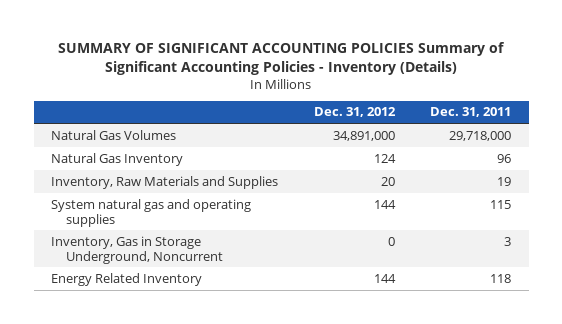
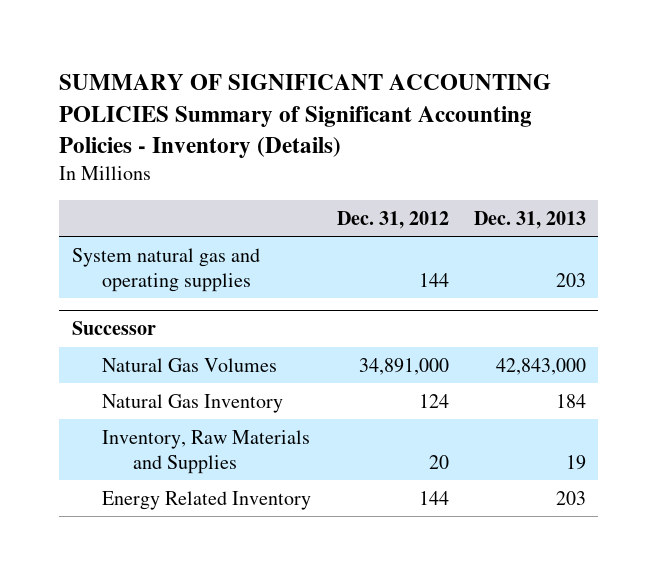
[429,107,511,118] Dec. 31, 2011 -> none
none -> [473,210,586,229] Dec. 31, 2013
[51,198,252,227] System natural gas and operating supplies -> [71,247,260,292] System natural gas and operating supplies
none -> [71,321,156,336] Successor
[51,235,223,264] Inventory, Gas in Storage Underground, Noncurrent -> none

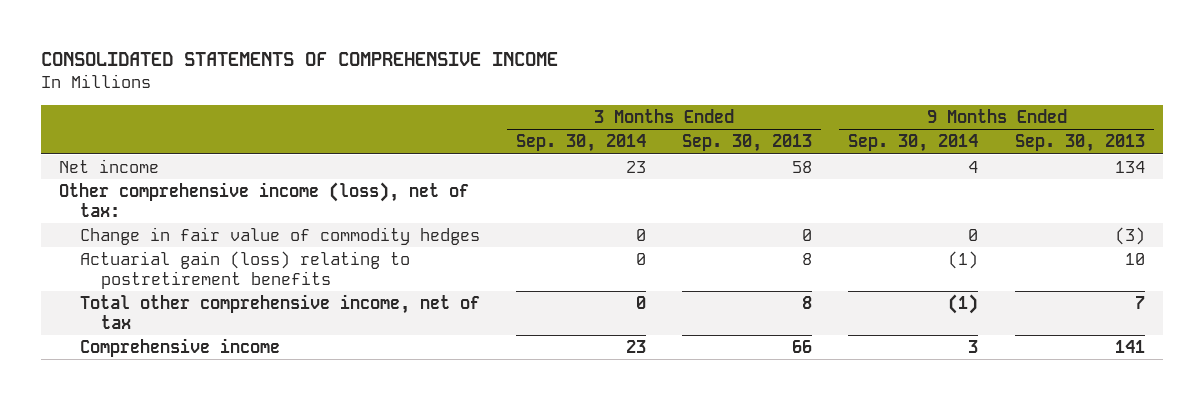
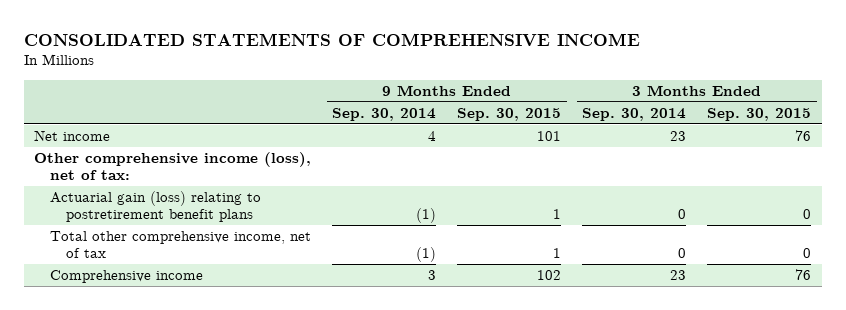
[682,134,813,153] Sep. 30, 2013 -> none
[1014,134,1145,153] Sep. 30, 2013 -> none
none -> [457,107,562,121] Sep. 30, 2015
none -> [707,107,812,121] Sep. 30, 2015
[79,226,480,245] Change in fair value of commodity hedges -> none
[79,250,410,290] Actuarial gain (loss) relating to postretirement benefits -> [50,190,262,223] Actuarial gain (loss) relating to postretirement benefit plans

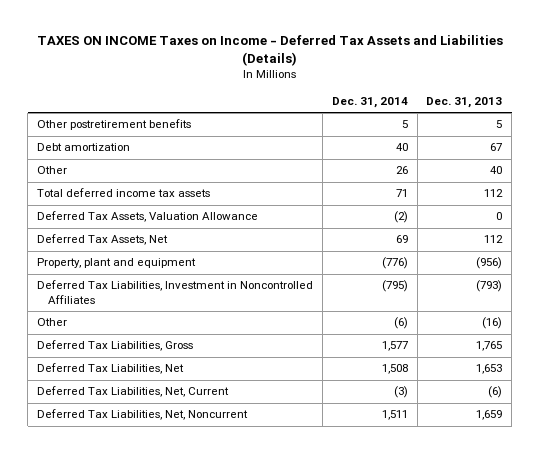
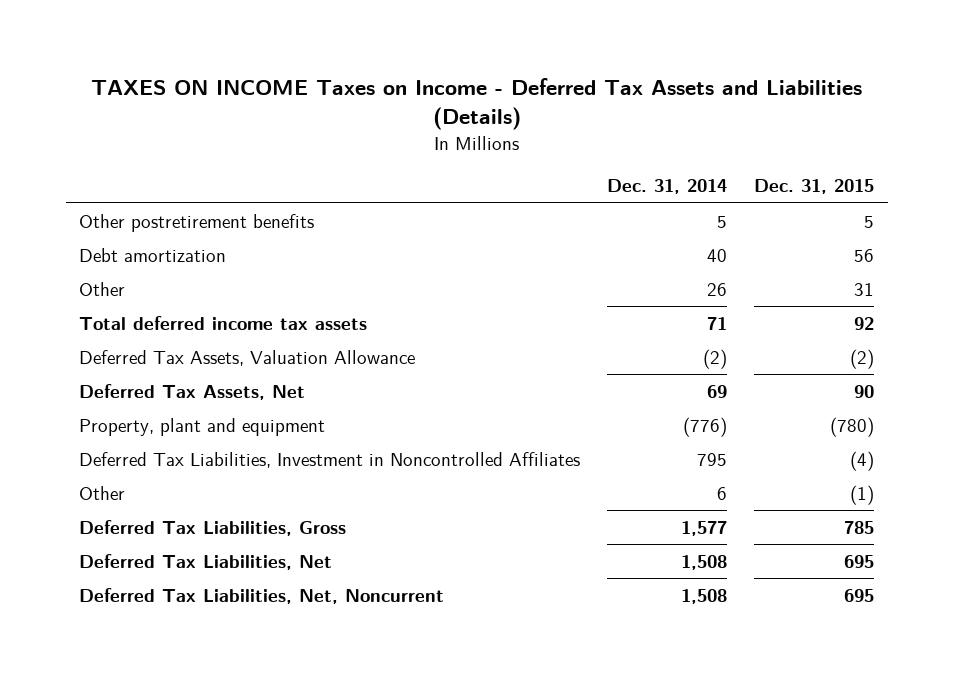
[426,96,503,108] Dec. 31, 2013 -> none
none -> [754,179,875,195] Dec. 31, 2015
[381,280,408,293] (795) -> [697,452,728,466] 795
[393,317,408,330] (6) -> [717,486,728,500] 6
[36,386,229,398] Deferred Tax Liabilities, Net, Current -> none
[381,410,408,421] 1,511 -> [681,588,728,604] 1,508

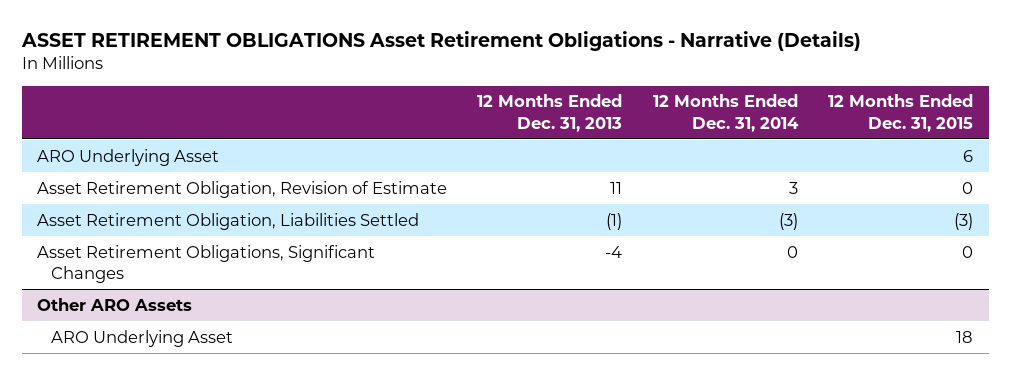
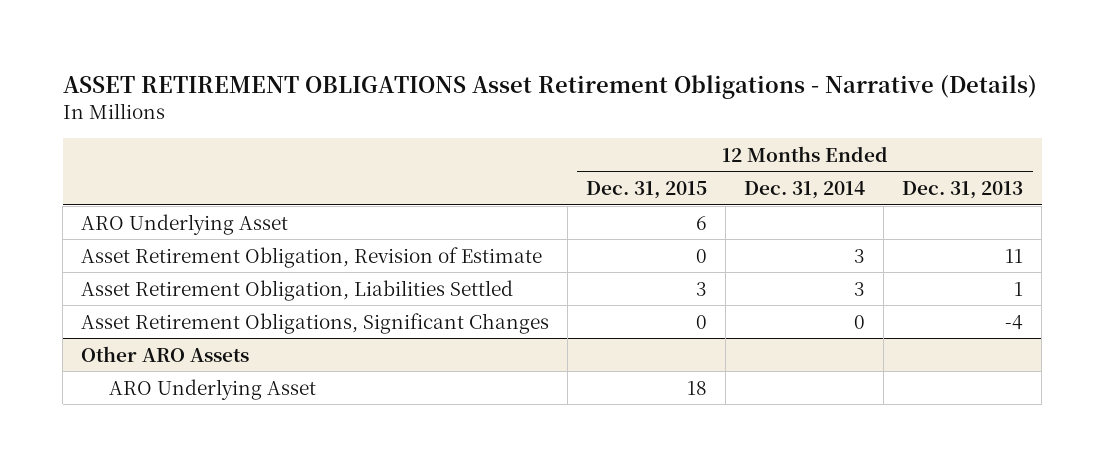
[606,212,623,230] (1) -> [1014,281,1024,296] 1
[778,212,798,230] (3) -> [854,281,866,296] 3
[954,212,974,230] (3) -> [696,281,708,296] 3

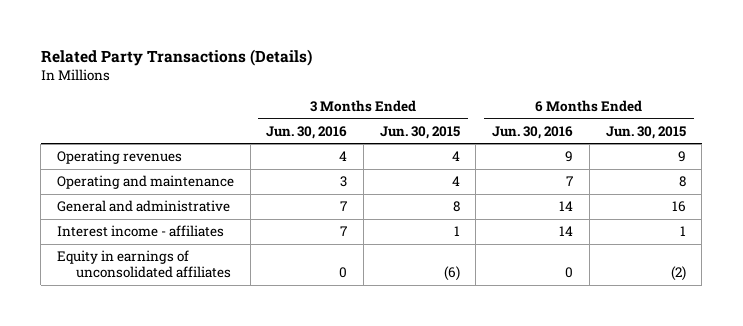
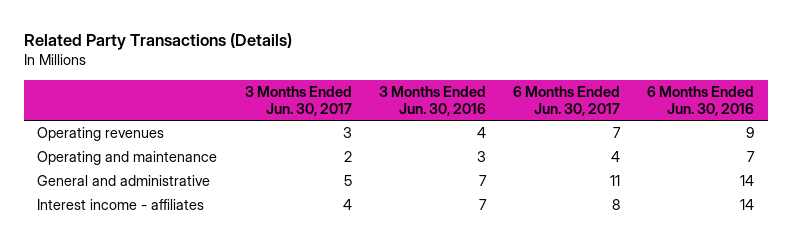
[379,125,460,139] Jun. 30, 2015 -> none
[605,125,686,139] Jun. 30, 2015 -> none
none -> [244,85,352,116] 3 Months Ended Jun. 30, 2017
none -> [513,85,621,116] 6 Months Ended Jun. 30, 2017
[56,250,231,279] Equity in earnings of unconsolidated affiliates -> none

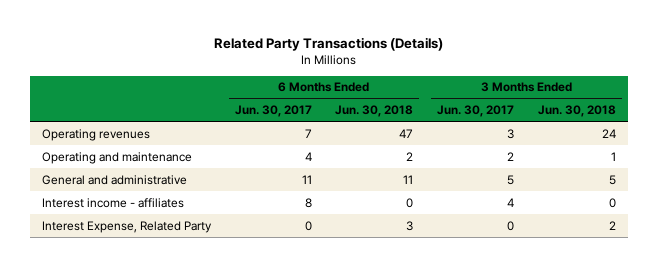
[378,85,486,116] 3 Months Ended Jun. 30, 2016 -> none
[647,85,755,116] 6 Months Ended Jun. 30, 2016 -> none
none -> [335,104,414,117] Jun. 30, 2018
none -> [537,104,616,117] Jun. 30, 2018
none -> [41,220,212,233] Interest Expense, Related Party

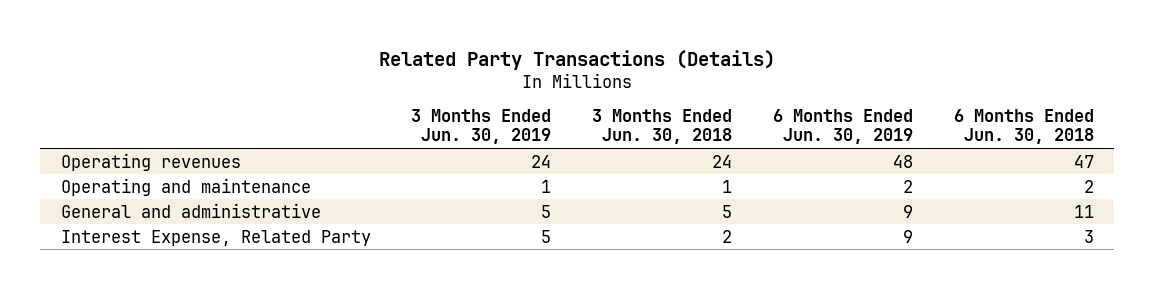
[234,104,312,117] Jun. 30, 2017 -> none
[437,104,515,117] Jun. 30, 2017 -> none
none -> [411,109,552,145] 3 Months Ended Jun. 30, 2019
none -> [772,109,913,145] 6 Months Ended Jun. 30, 2019
[41,197,184,208] Interest income - affiliates -> none

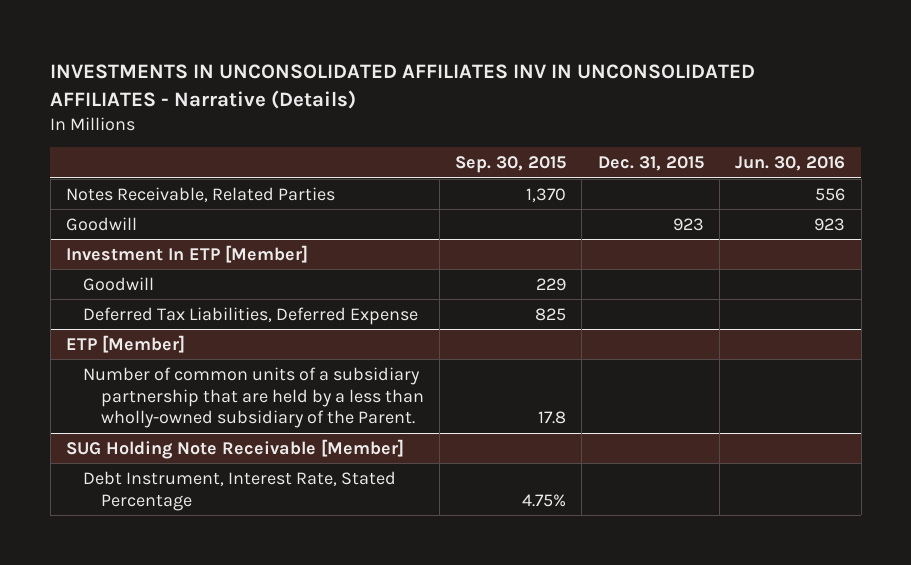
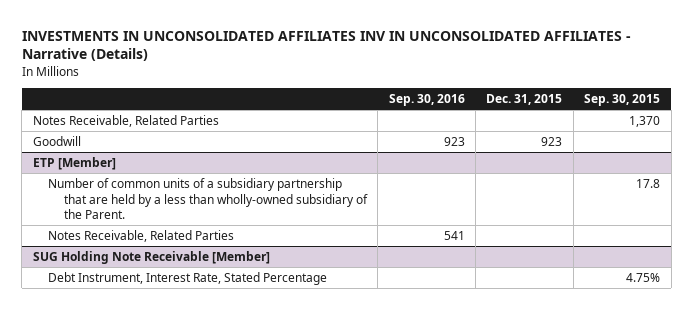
[735,156,846,172] Jun. 30, 2016 -> none
none -> [388,93,465,106] Sep. 30, 2016
[65,244,308,263] Investment In ETP [Member] -> none
[83,276,155,291] Goodwill -> none
[83,306,419,325] Deferred Tax Liabilities, Deferred Expense -> none
none -> [48,230,235,243] Notes Receivable, Related Parties

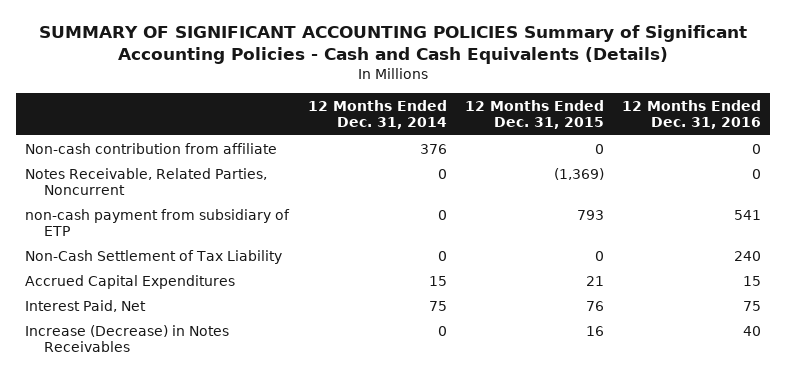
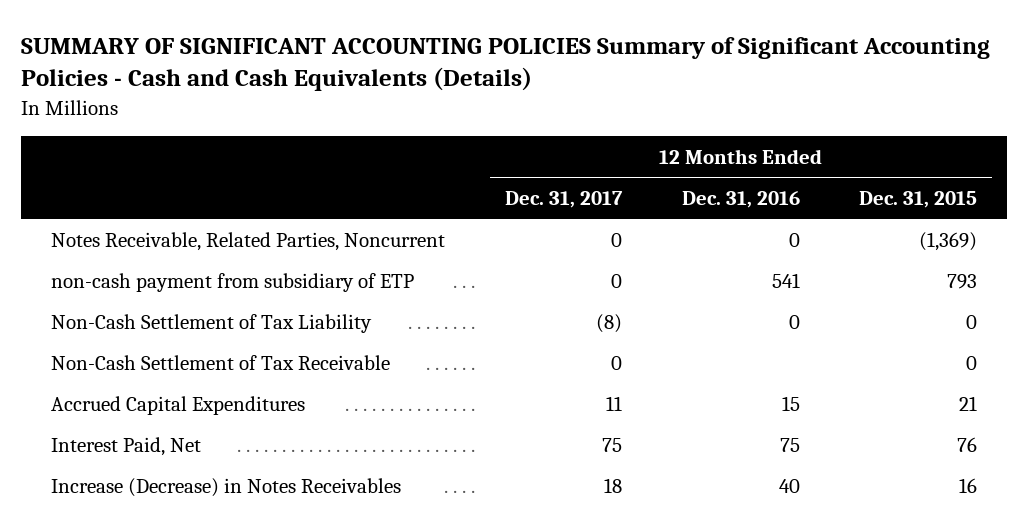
[307,100,447,130] 12 Months Ended Dec. 31, 2014 -> none
none -> [504,190,623,208] Dec. 31, 2017
[25,142,278,154] Non-cash contribution from affiliate -> none
[734,250,762,261] 240 -> [788,314,800,329] 0
none -> [50,354,390,370] Non-Cash Settlement of Tax Receivable

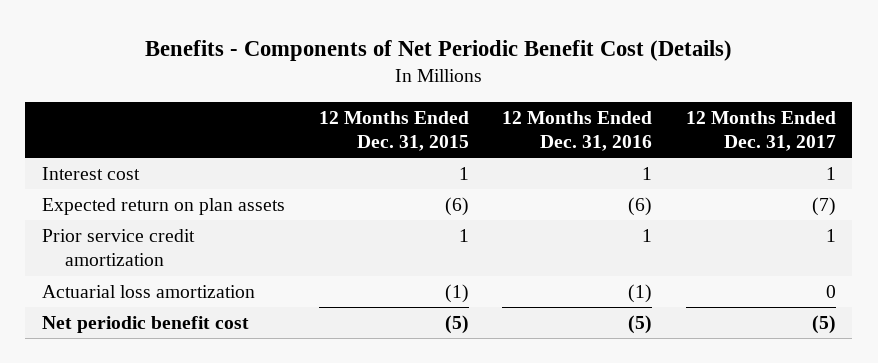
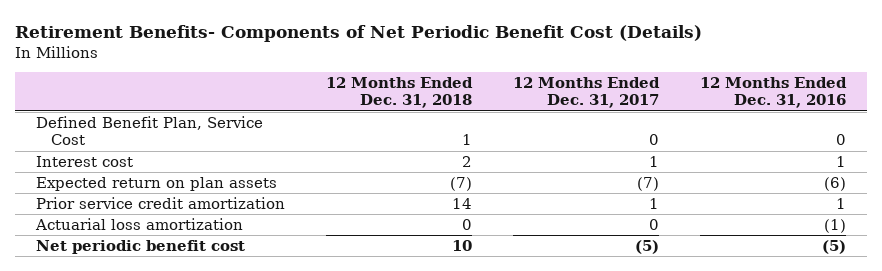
[144,39,732,61] Benefits - Components of Net Periodic Benefit Cost (Details) -> [15,24,703,42] Retirement Benefits- Components of Net Periodic Benefit Cost (Details)
[318,110,469,152] 12 Months Ended Dec. 31, 2015 -> none
none -> [326,77,474,109] 12 Months Ended Dec. 31, 2018
none -> [35,116,263,146] Defined Benefit Plan, Service Cost

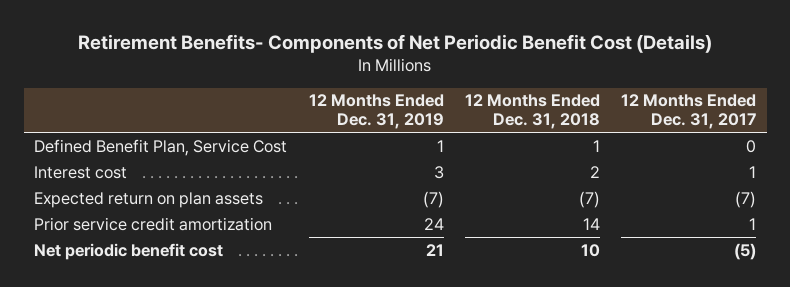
[700,77,848,109] 12 Months Ended Dec. 31, 2016 -> none
none -> [308,94,444,130] 12 Months Ended Dec. 31, 2019
[34,218,243,231] Actuarial loss amortization -> none

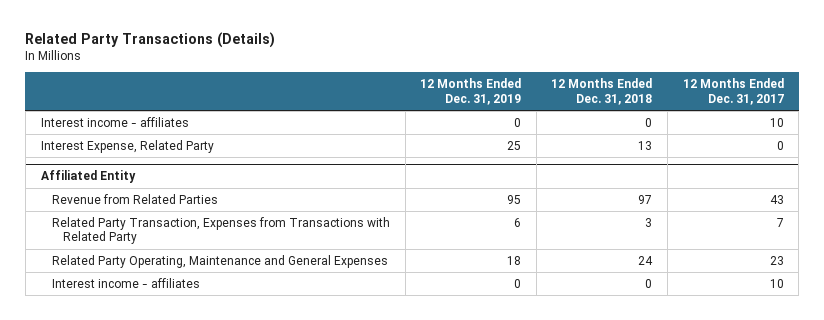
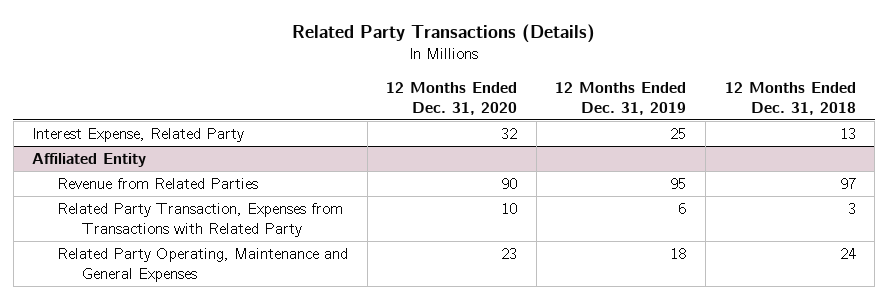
[682,78,784,105] 12 Months Ended Dec. 31, 2017 -> none
none -> [386,81,518,116] 12 Months Ended Dec. 31, 2020
[40,116,189,127] Interest income - affiliates -> none
[51,277,200,288] Interest income - affiliates -> none

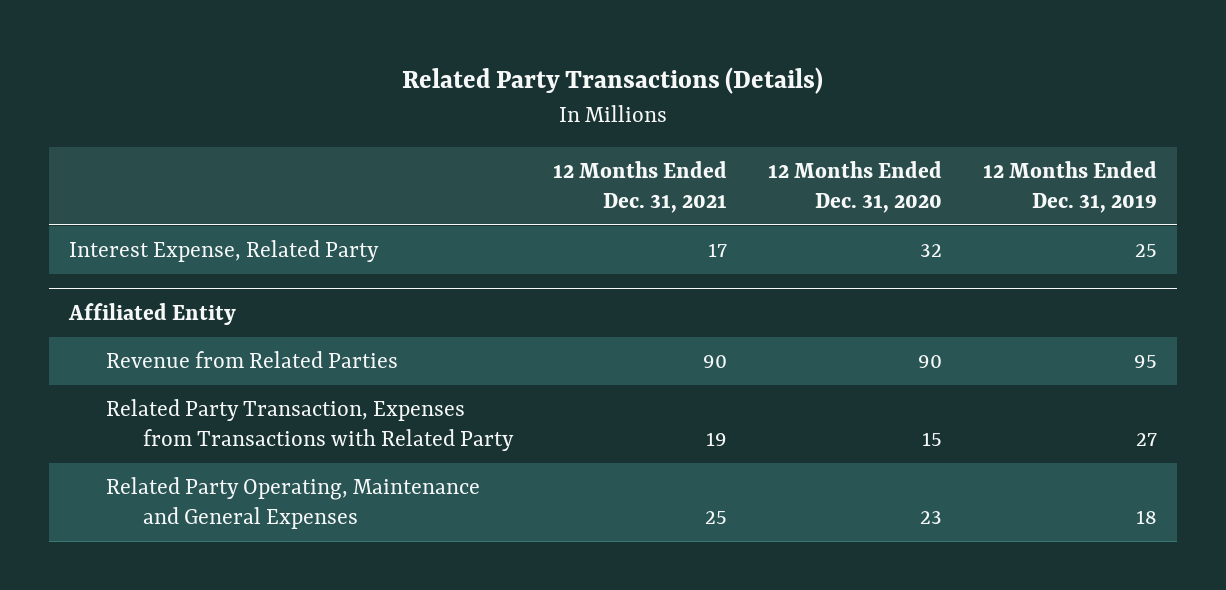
[724,81,856,116] 12 Months Ended Dec. 31, 2018 -> none
none -> [553,161,728,213] 12 Months Ended Dec. 31, 2021
[501,202,518,214] 10 -> [921,431,942,446] 15
[678,202,687,214] 6 -> [1135,432,1157,446] 27

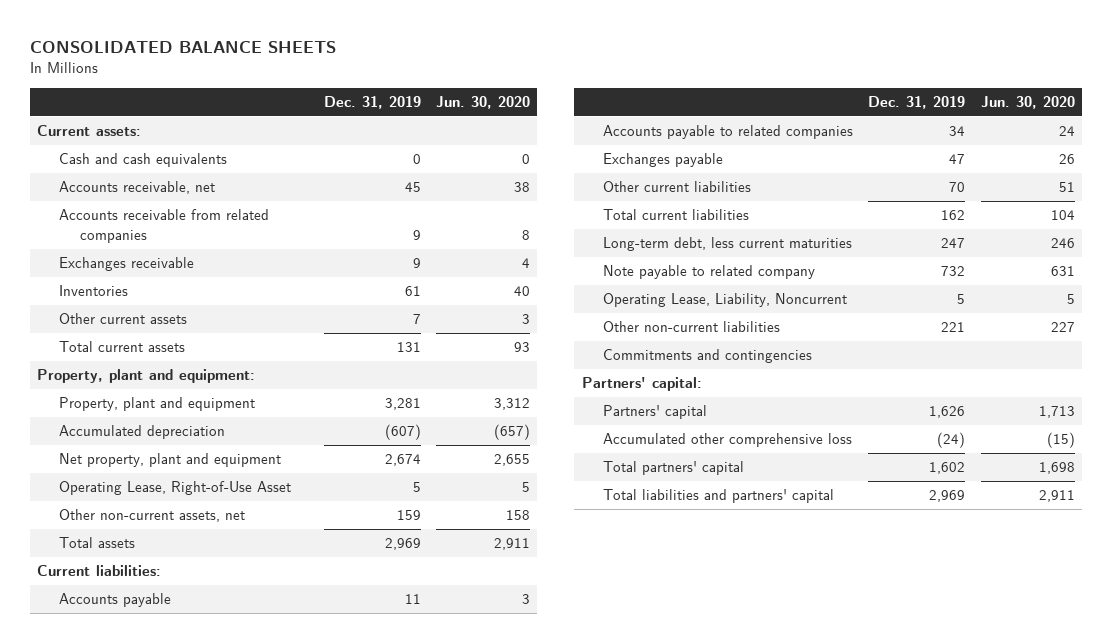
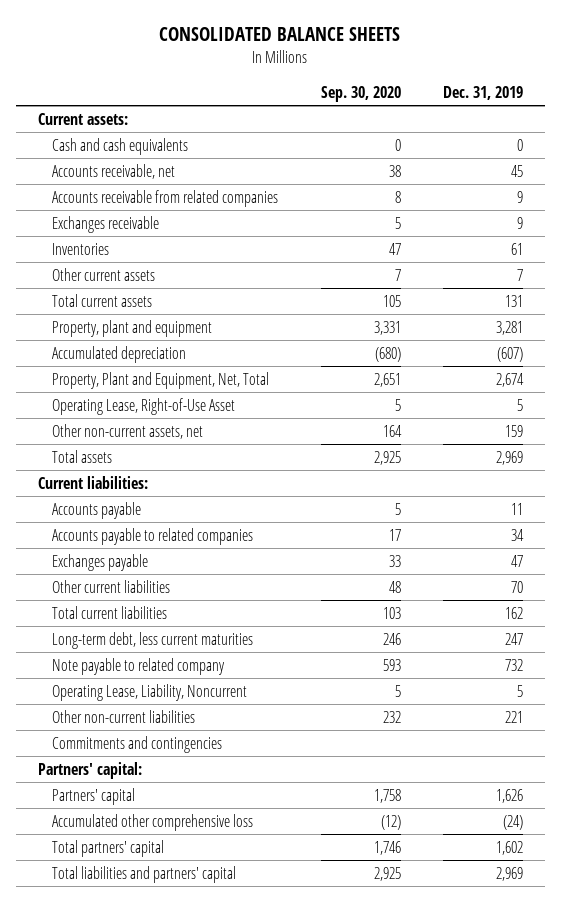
[435,95,530,109] Jun. 30, 2020 -> none
none -> [320,86,401,103] Sep. 30, 2020
[37,369,256,384] Property, plant and equipment: -> none
[58,453,281,468] Net property, plant and equipment -> [51,371,269,389] Property, Plant and Equipment, Net, Total

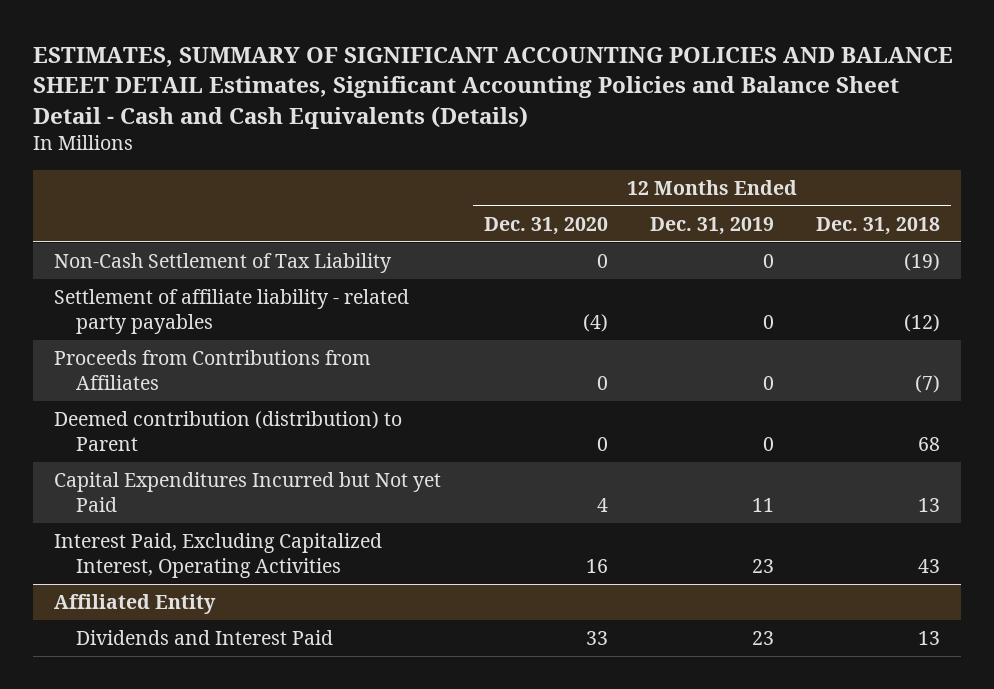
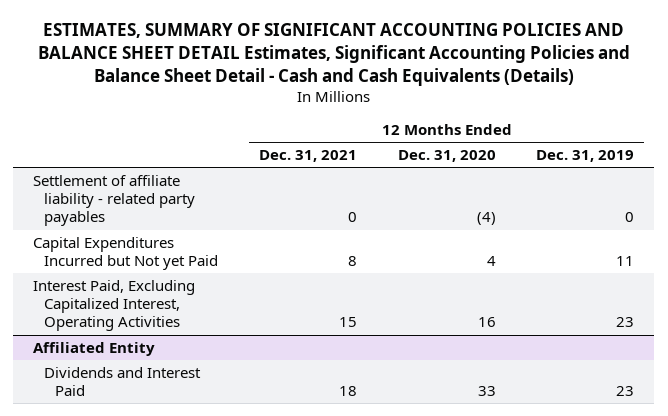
[816,216,941,235] Dec. 31, 2018 -> none
none -> [258,150,357,163] Dec. 31, 2021
[54,253,393,274] Non-Cash Settlement of Tax Liability -> none
[54,350,371,390] Proceeds from Contributions from Affiliates -> none
[54,411,403,451] Deemed contribution (distribution) to Parent -> none

